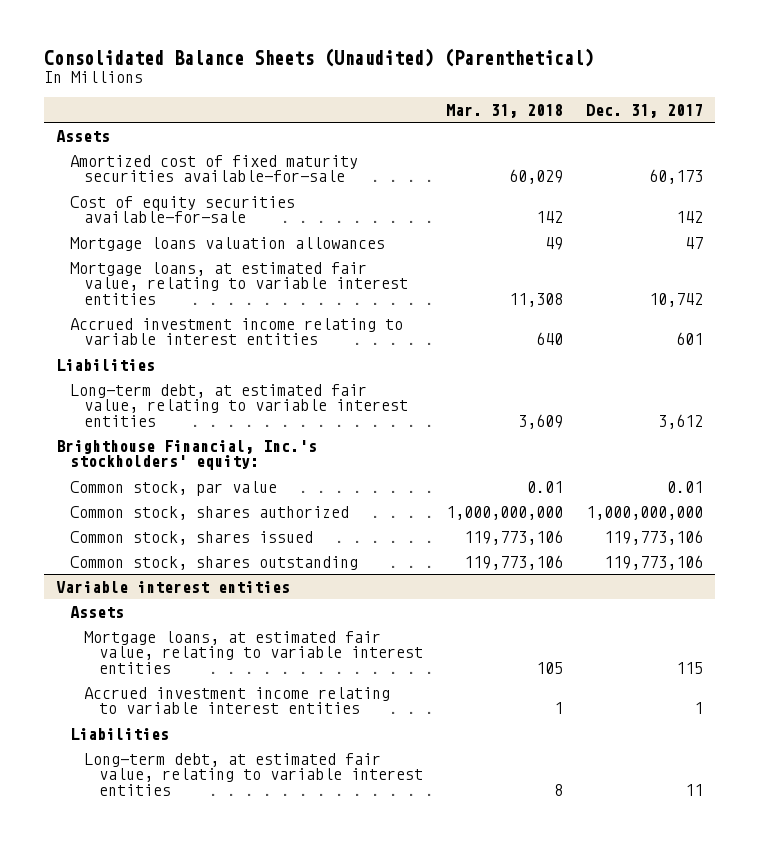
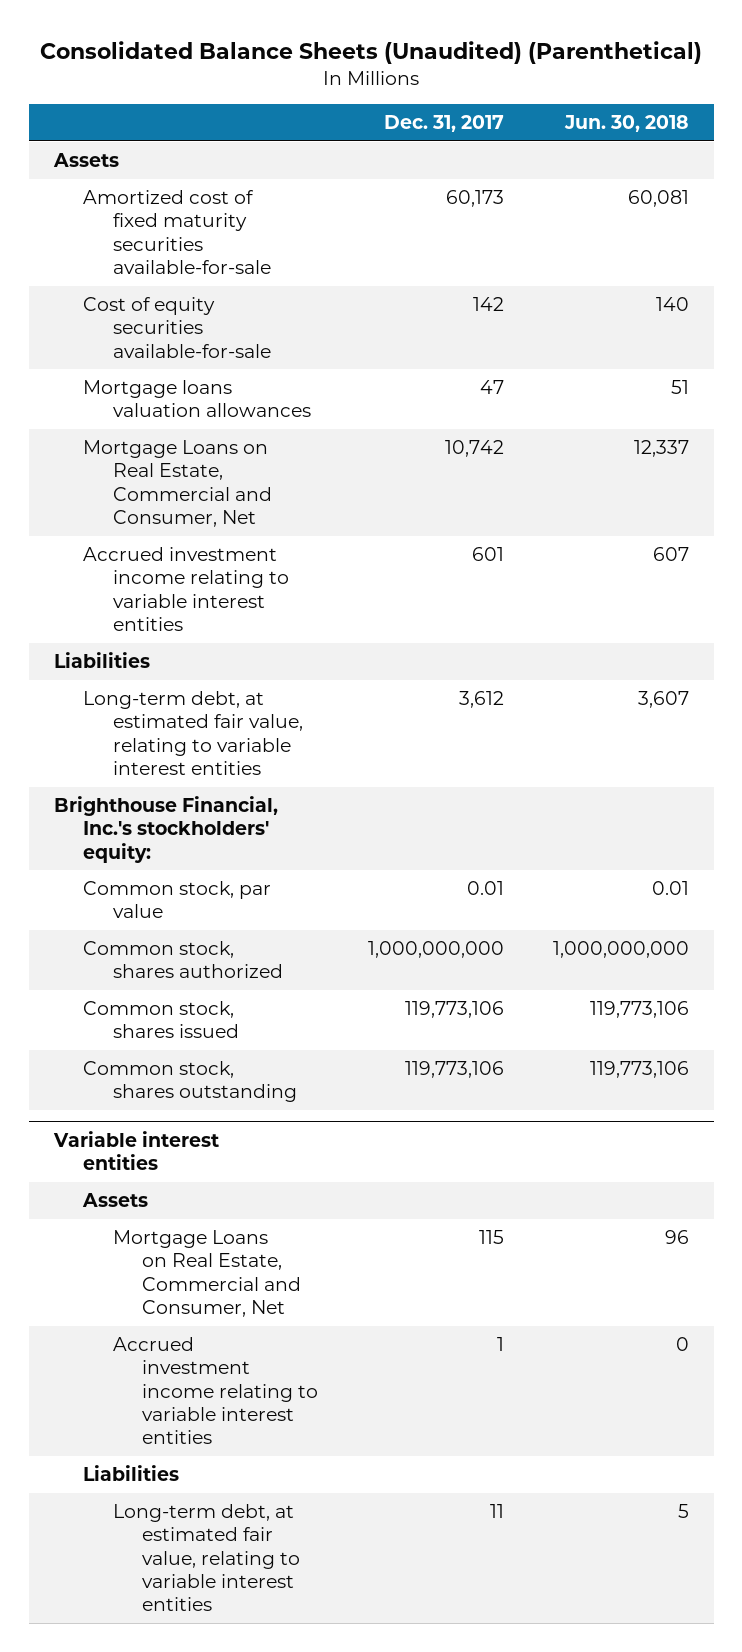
[445,103,563,118] Mar. 31, 2018 -> none
none -> [563,114,689,132] Jun. 30, 2018
[70,261,409,305] Mortgage loans, at estimated fair value, relating to variable interest entities -> [83,440,272,528] Mortgage Loans on Real Estate, Commercial and Consumer, Net
[84,630,423,674] Mortgage loans, at estimated fair value, relating to variable interest entities -> [112,1230,302,1318] Mortgage Loans on Real Estate, Commercial and Consumer, Net

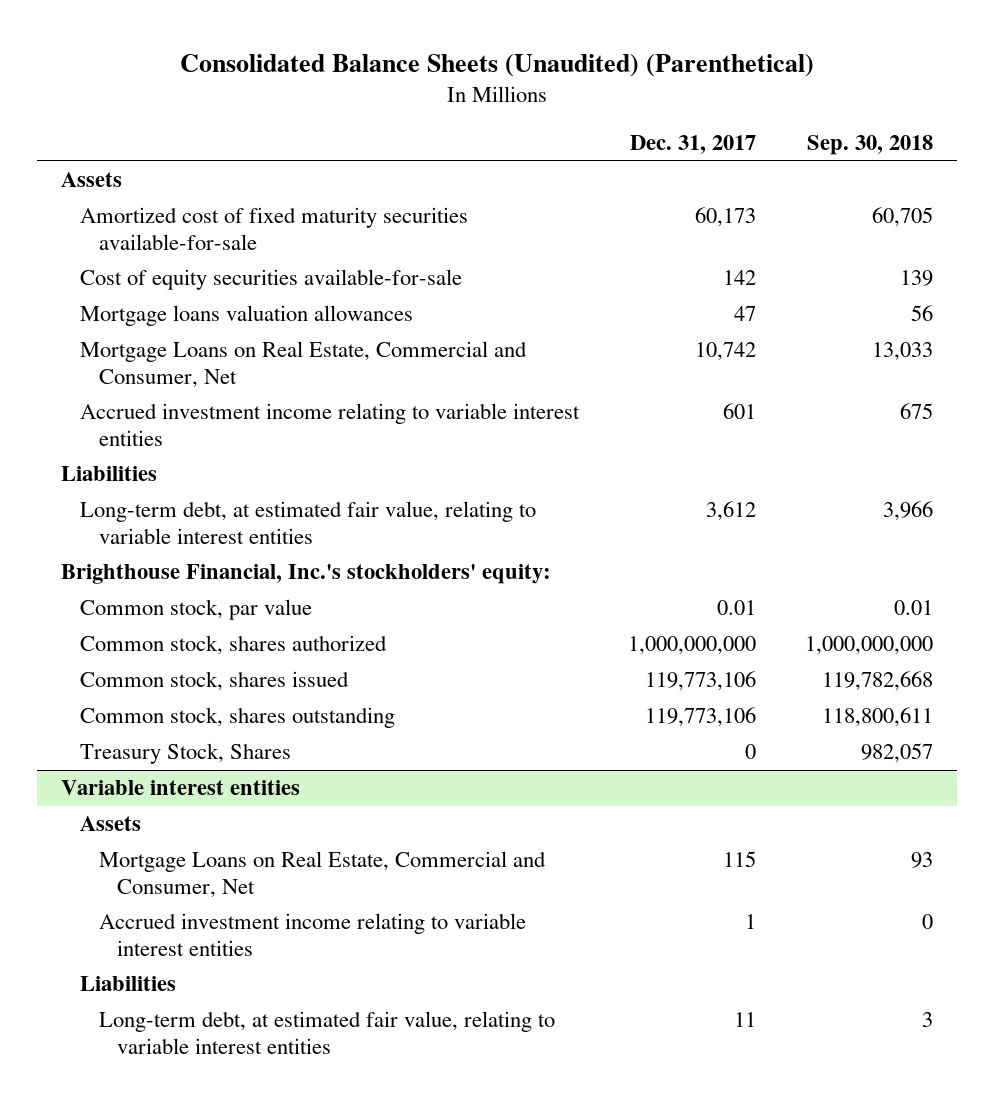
[563,114,689,132] Jun. 30, 2018 -> none
none -> [806,135,933,156] Sep. 30, 2018
none -> [80,743,292,765] Treasury Stock, Shares

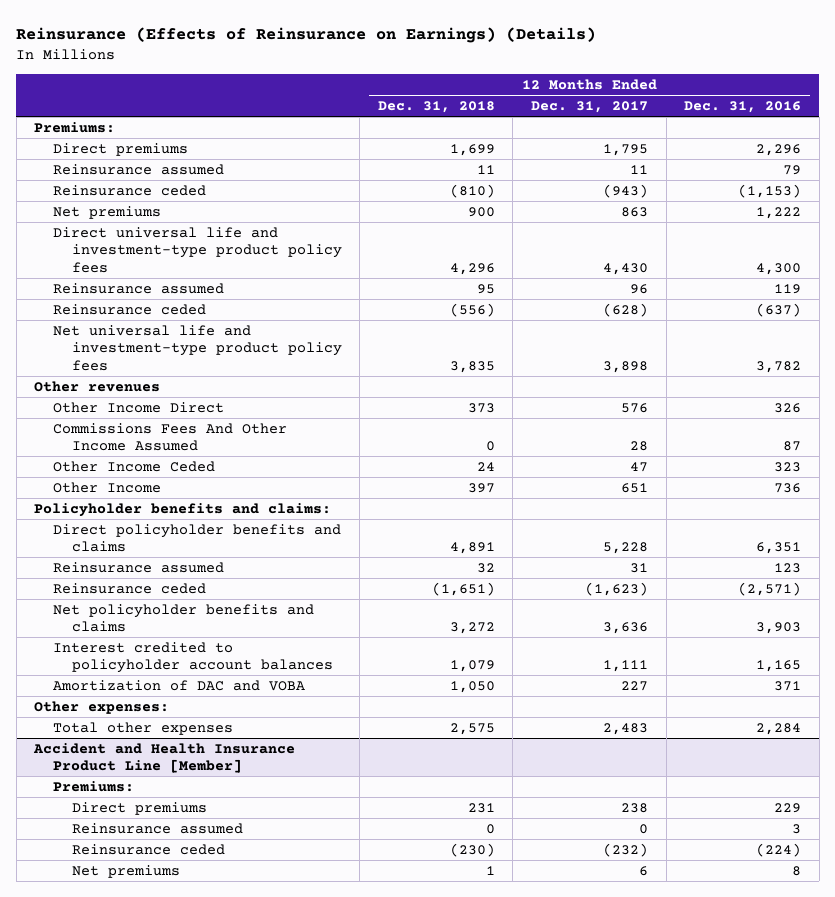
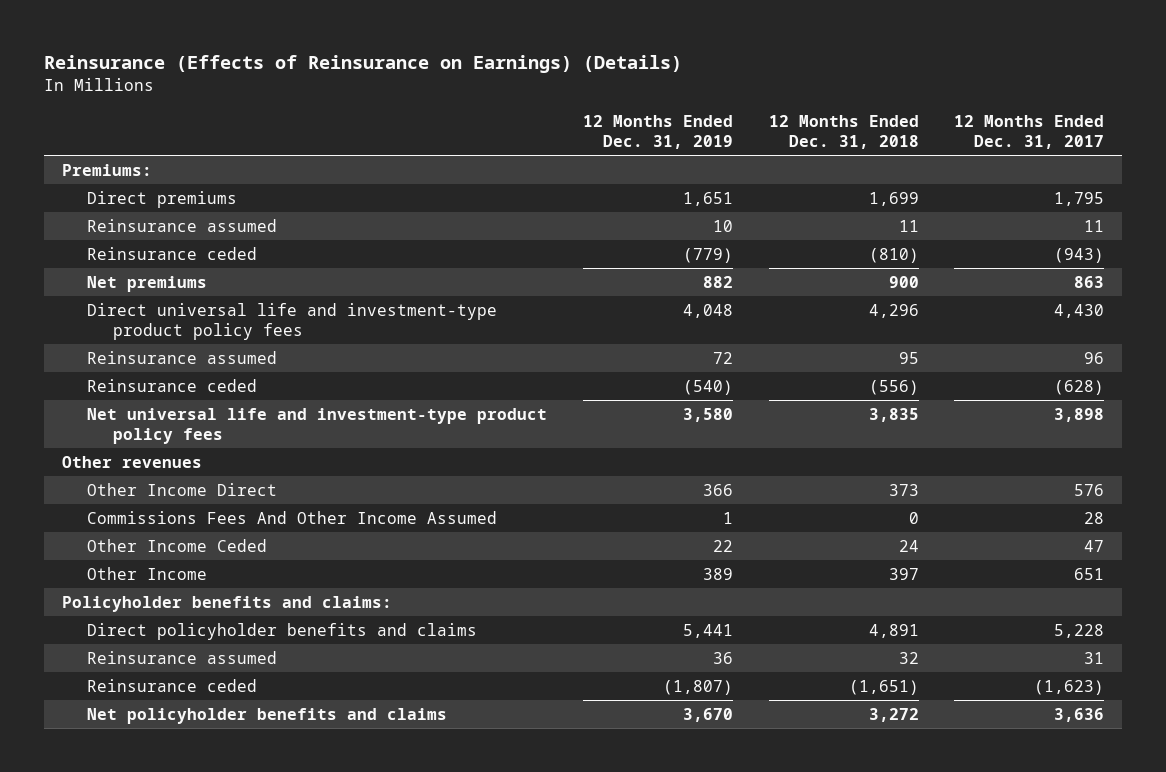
[684,100,802,113] Dec. 31, 2016 -> none
none -> [582,114,733,149] 12 Months Ended Dec. 31, 2019
[52,641,333,674] Interest credited to policyholder account balances -> none
[52,679,305,691] Amortization of DAC and VOBA -> none
[34,700,170,714] Other expenses: -> none
[52,721,233,735] Total other expenses -> none
[33,742,296,774] Accident and Health Insurance Product Line [Member] -> none
[52,780,134,792] Premiums: -> none
[71,801,207,815] Direct premiums -> none
[71,822,243,834] Reinsurance assumed -> none
[71,843,225,855] Reinsurance ceded -> none
[71,864,180,878] Net premiums -> none

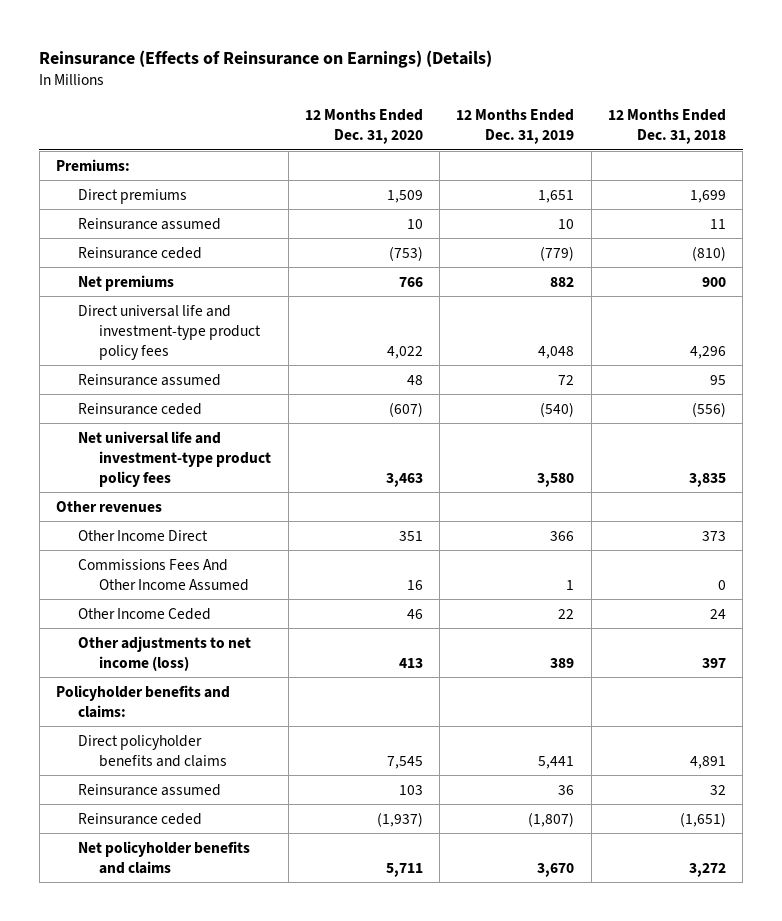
[954,114,1105,149] 12 Months Ended Dec. 31, 2017 -> none
none -> [304,109,423,145] 12 Months Ended Dec. 31, 2020
[87,566,208,580] Other Income -> [77,635,251,671] Other adjustments to net income (loss)

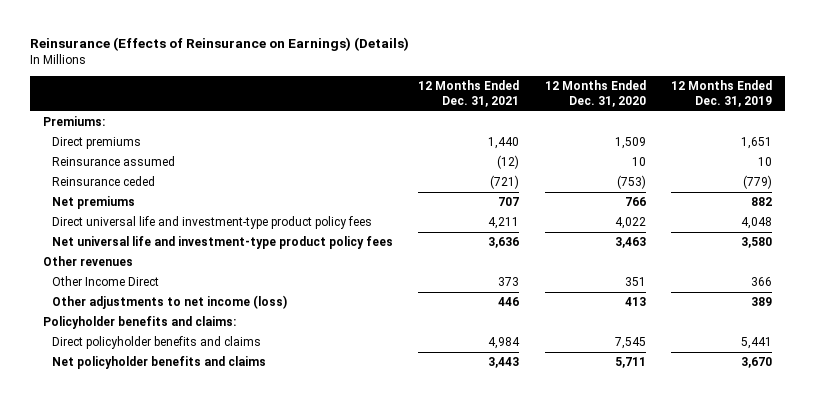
[607,109,726,145] 12 Months Ended Dec. 31, 2018 -> none
none -> [418,80,520,107] 12 Months Ended Dec. 31, 2021
[77,373,221,386] Reinsurance assumed -> none
[77,402,202,415] Reinsurance ceded -> none
[77,558,250,591] Commissions Fees And Other Income Assumed -> none
[77,607,211,620] Other Income Ceded -> none
[77,783,221,796] Reinsurance assumed -> none
[77,812,202,825] Reinsurance ceded -> none

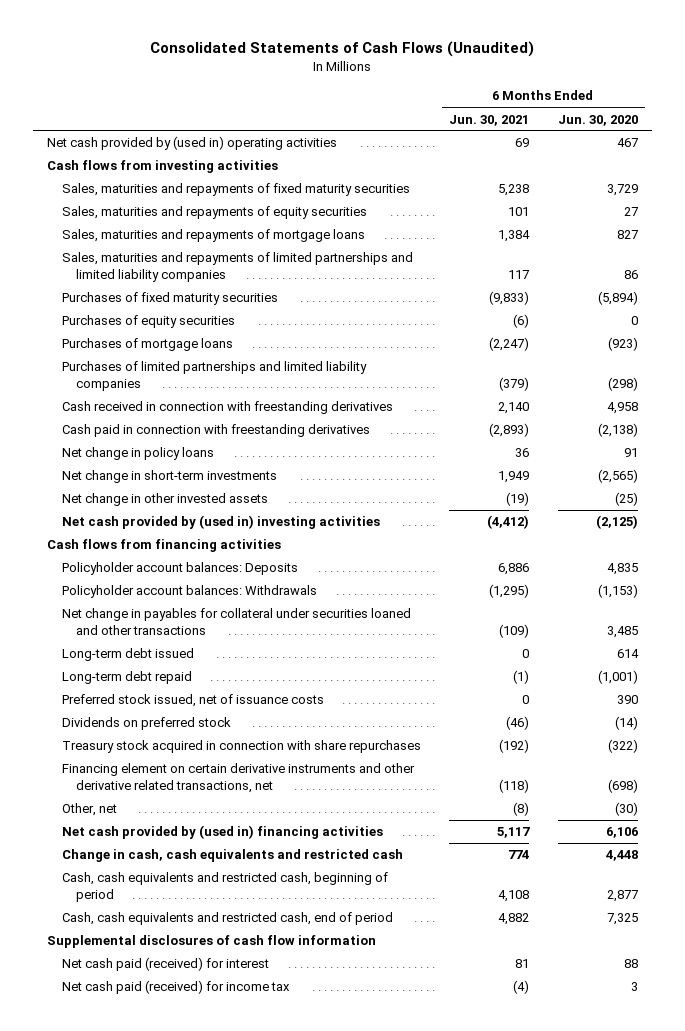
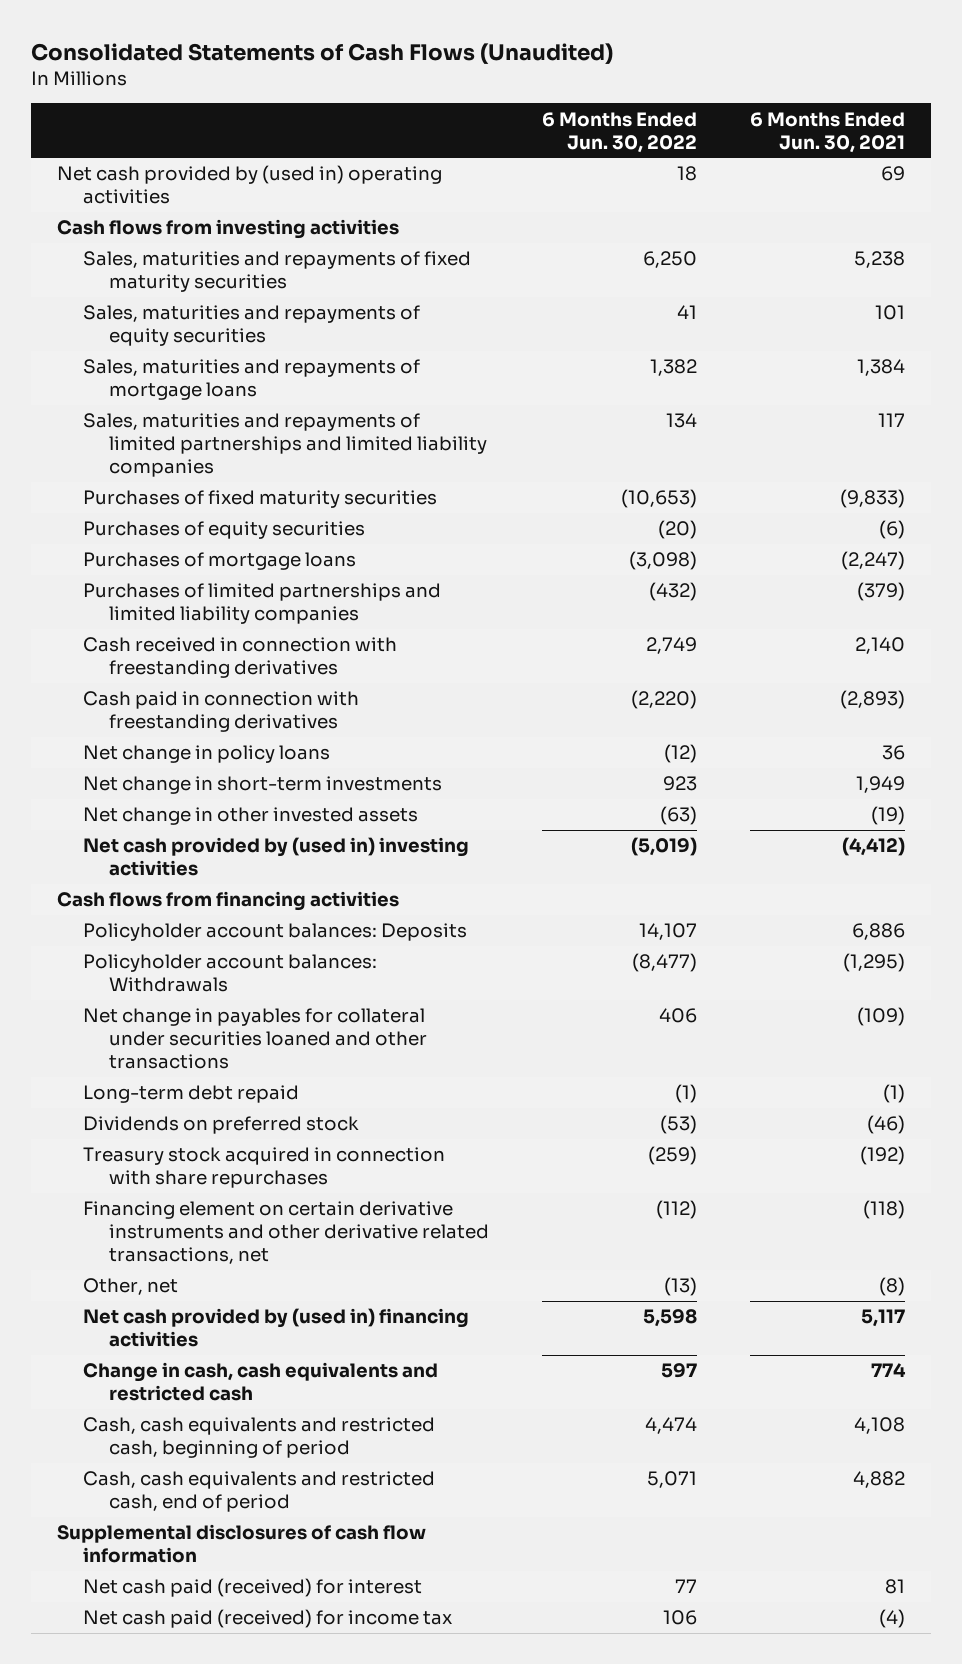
[557,114,638,126] Jun. 30, 2020 -> none
none -> [541,111,697,153] 6 Months Ended Jun. 30, 2022
[61,648,194,662] Long-term debt issued -> none
[61,694,324,708] Preferred stock issued, net of issuance costs -> none

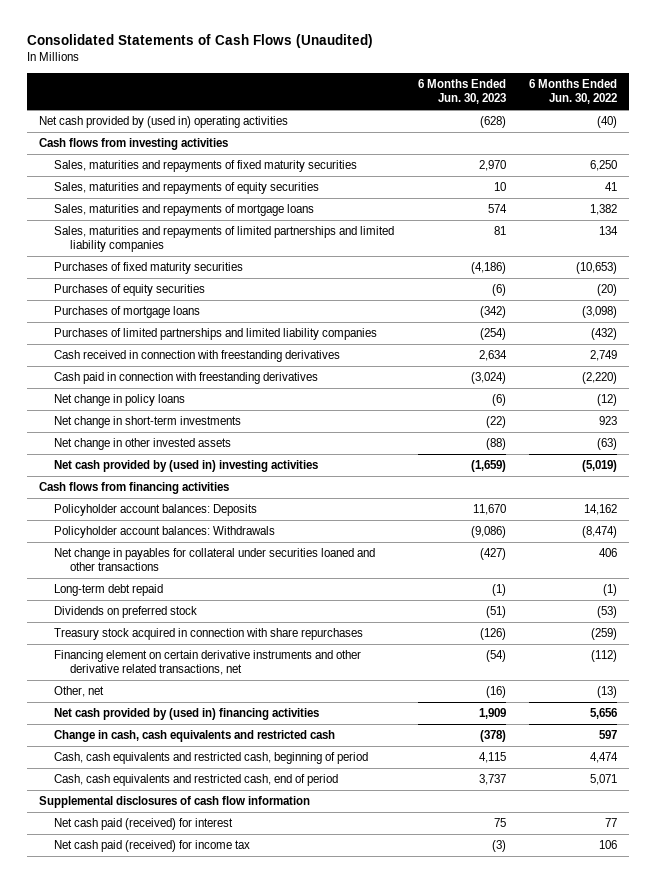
[749,111,905,153] 6 Months Ended Jun. 30, 2021 -> none
none -> [417,79,506,104] 6 Months Ended Jun. 30, 2023
[676,166,697,182] 18 -> [597,116,618,129] (40)
[638,923,697,941] 14,107 -> [584,504,618,516] 14,162
[631,953,697,973] (8,477) -> [582,526,618,539] (8,474)
[642,1309,697,1328] 5,598 -> [590,708,618,720] 5,656

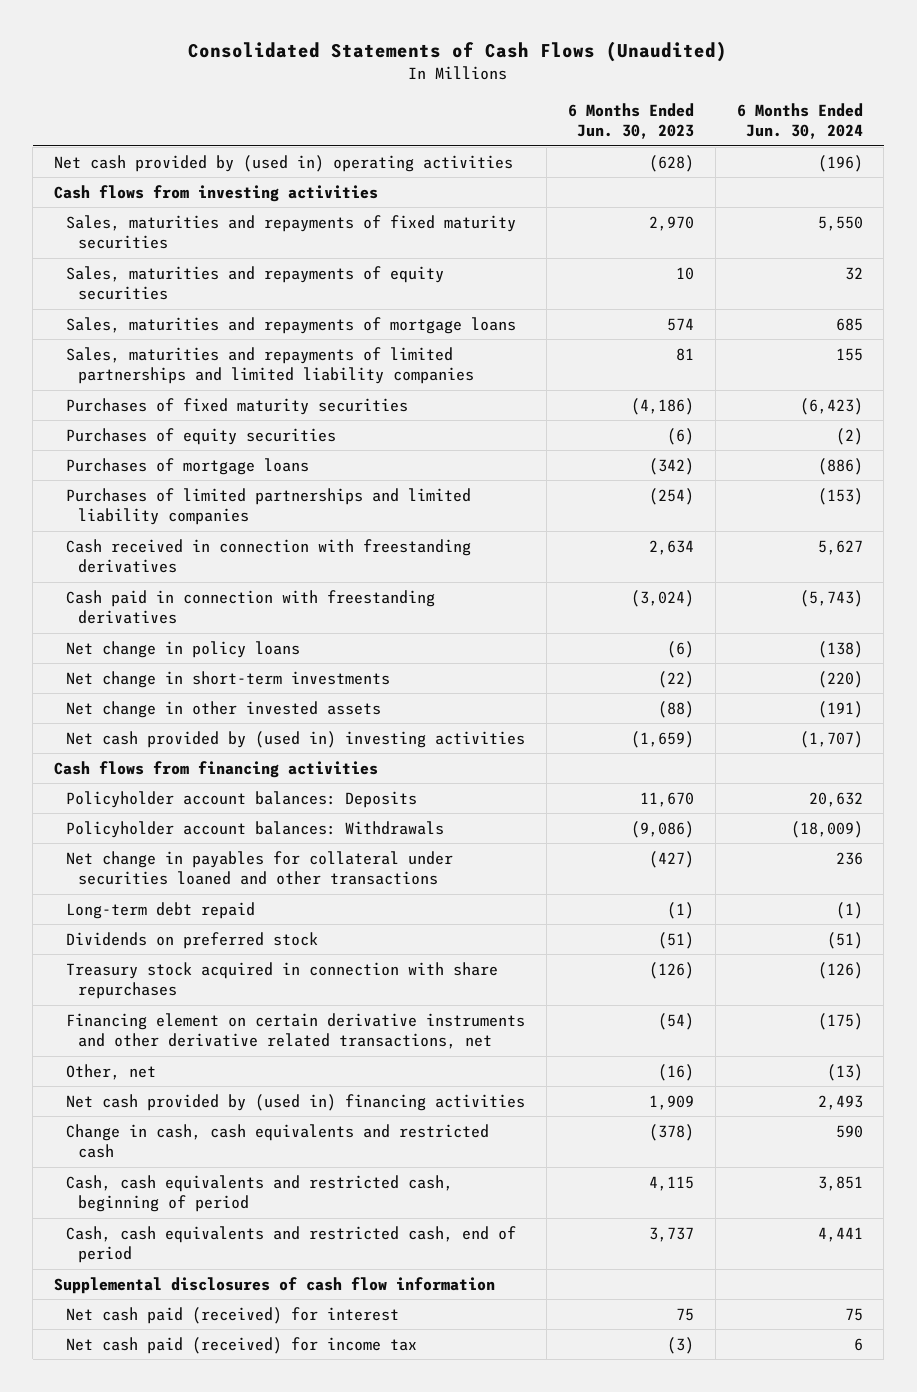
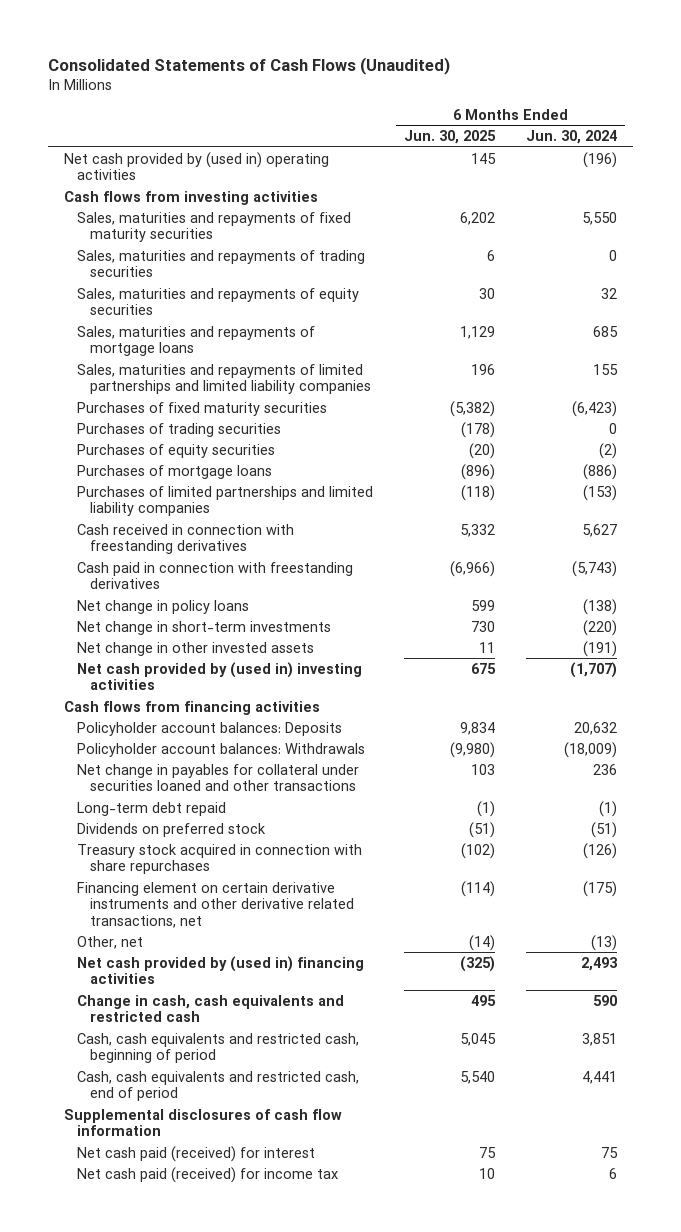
[567,102,694,140] 6 Months Ended Jun. 30, 2023 -> none
none -> [404,130,497,145] Jun. 30, 2025
none -> [76,249,365,278] Sales, maturities and repayments of trading securities
none -> [76,422,281,437] Purchases of trading securities

